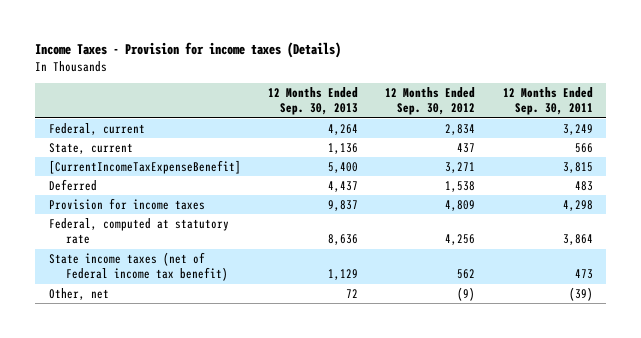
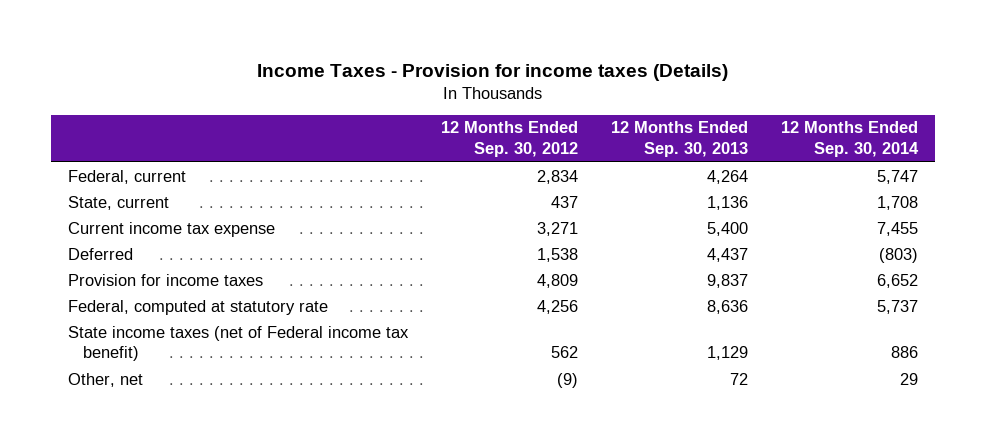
[502,86,593,116] 12 Months Ended Sep. 30, 2011 -> none
none -> [781,121,920,158] 12 Months Ended Sep. 30, 2014
[48,159,241,174] [CurrentIncomeTaxExpenseBenefit] -> [67,221,275,237] Current income tax expense

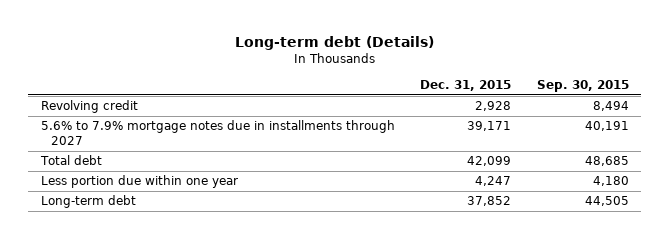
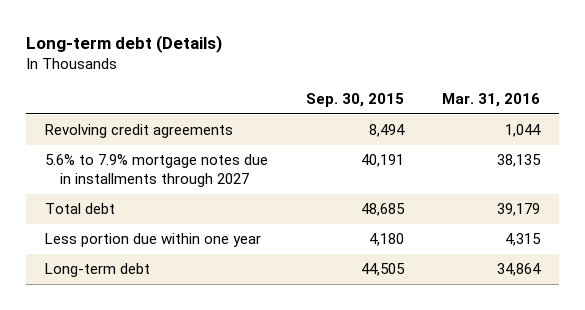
[420,79,512,91] Dec. 31, 2015 -> none
none -> [441,92,540,107] Mar. 31, 2016
[40,100,138,114] Revolving credit -> [44,124,233,139] Revolving credit agreements

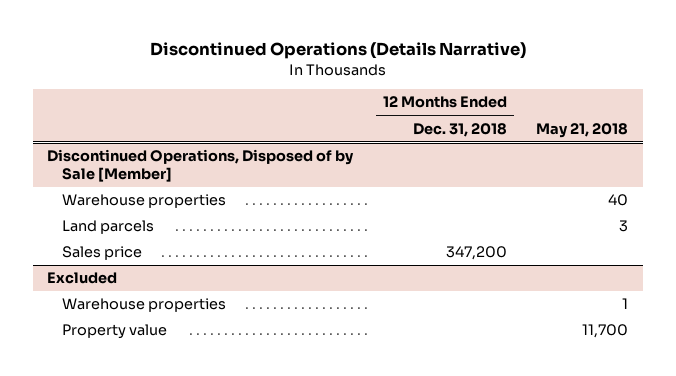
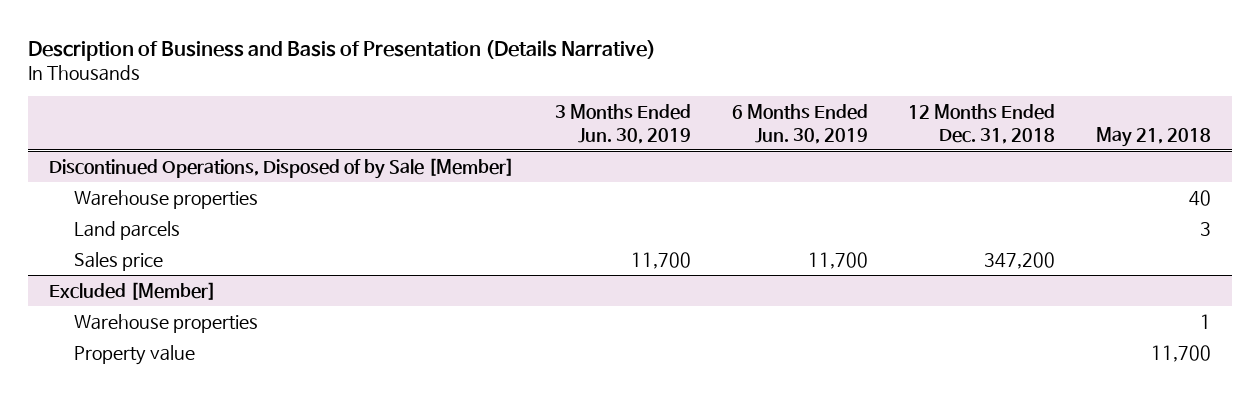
[149,42,526,60] Discontinued Operations (Details Narrative) -> [28,39,657,61] Description of Business and Basis of Presentation (Details Narrative)
none -> [554,104,691,144] 3 Months Ended Jun. 30, 2019
none -> [731,104,868,144] 6 Months Ended Jun. 30, 2019
[47,272,118,285] Excluded -> [48,281,216,300] Excluded [Member]

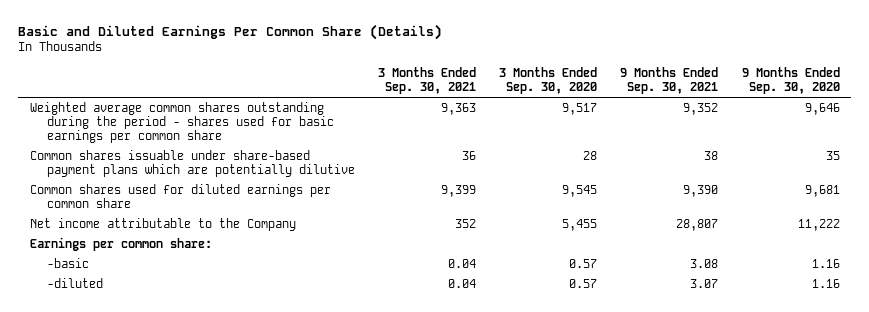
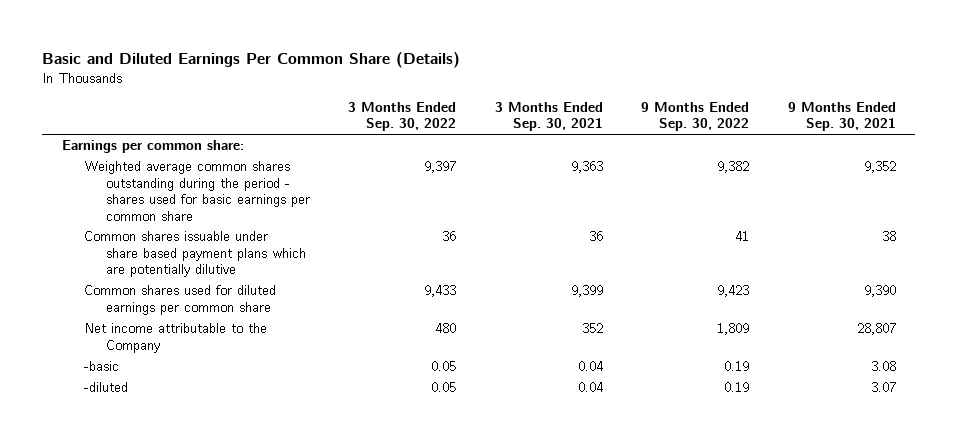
[499,67,598,94] 3 Months Ended Sep. 30, 2020 -> none
[741,67,840,94] 9 Months Ended Sep. 30, 2020 -> none
none -> [348,101,457,132] 3 Months Ended Sep. 30, 2022
none -> [641,101,750,132] 9 Months Ended Sep. 30, 2022
[29,237,212,252] Earnings per common share: -> [61,140,244,154] Earnings per common share:
[29,150,355,178] Common shares issuable under share-based payment plans which are potentially dilutive -> [83,231,306,278] Common shares issuable under share based payment plans which are potentially dilutive

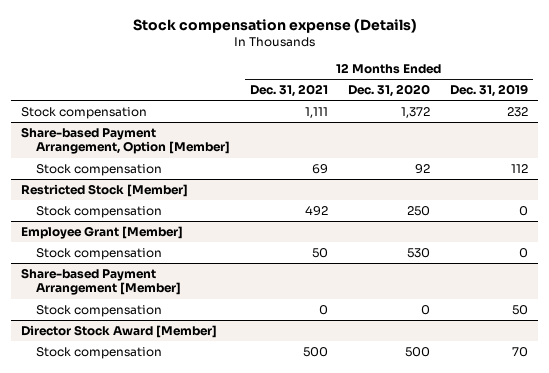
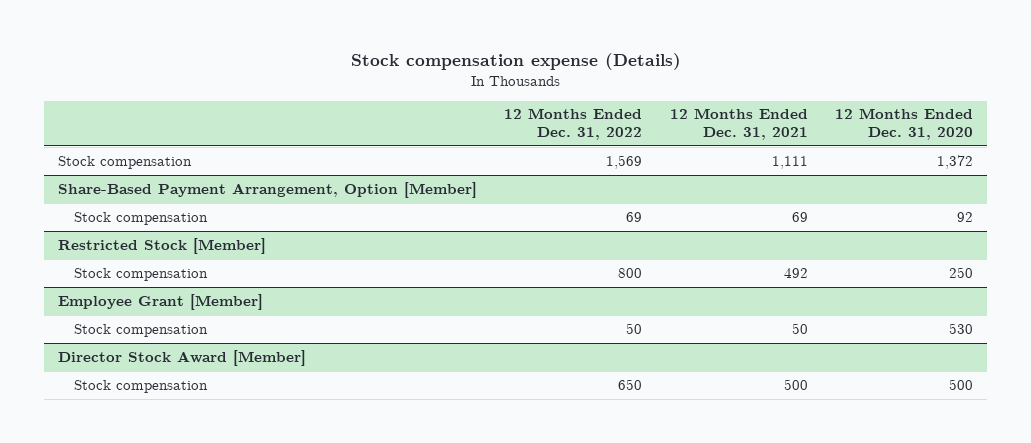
[449,84,528,98] Dec. 31, 2019 -> none
none -> [504,108,643,140] 12 Months Ended Dec. 31, 2022
[21,126,231,155] Share-based Payment Arrangement, Option [Member] -> [57,181,477,198] Share-Based Payment Arrangement, Option [Member]
[21,267,182,296] Share-based Payment Arrangement [Member] -> none
[36,304,163,317] Stock compensation -> none

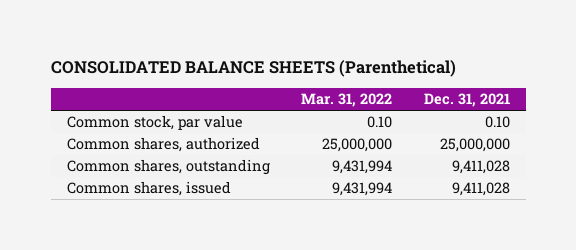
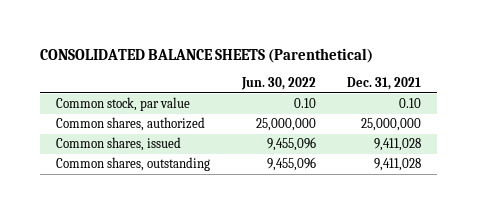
[301,93,393,108] Mar. 31, 2022 -> none
none -> [240,76,316,90] Jun. 30, 2022
[66,159,270,176] Common shares, outstanding -> [56,157,211,172] Common shares, outstanding

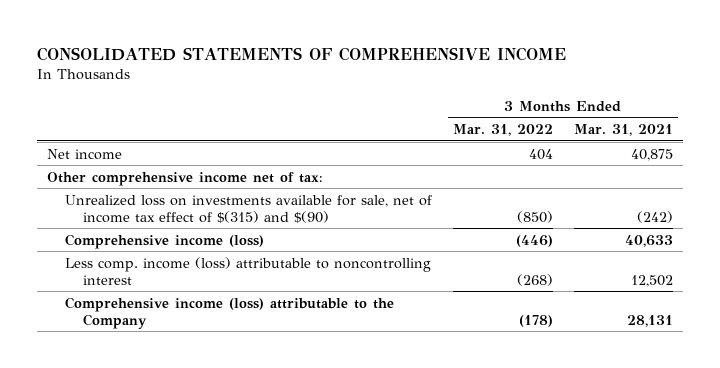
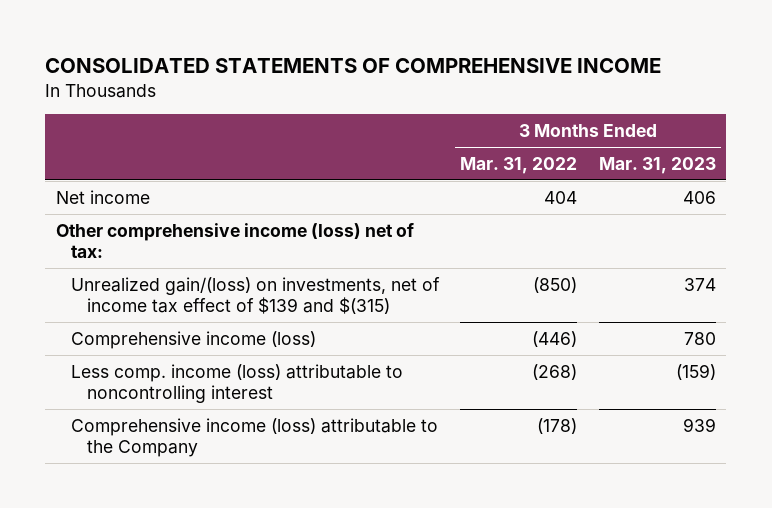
[573,123,673,136] Mar. 31, 2021 -> none
none -> [598,157,716,175] Mar. 31, 2023
[47,171,324,186] Other comprehensive income net of tax: -> [55,222,414,259] Other comprehensive income (loss) net of tax:
[65,194,433,223] Unrealized loss on investments available for sale, net of income tax effect of $(315) and $(90) -> [71,276,441,315] Unrealized gain/(loss) on investments, net of income tax effect of $139 and $(315)

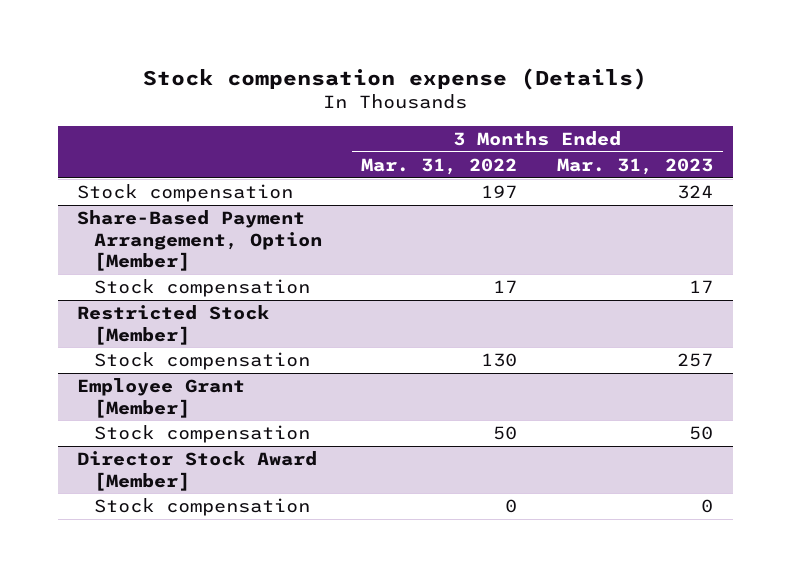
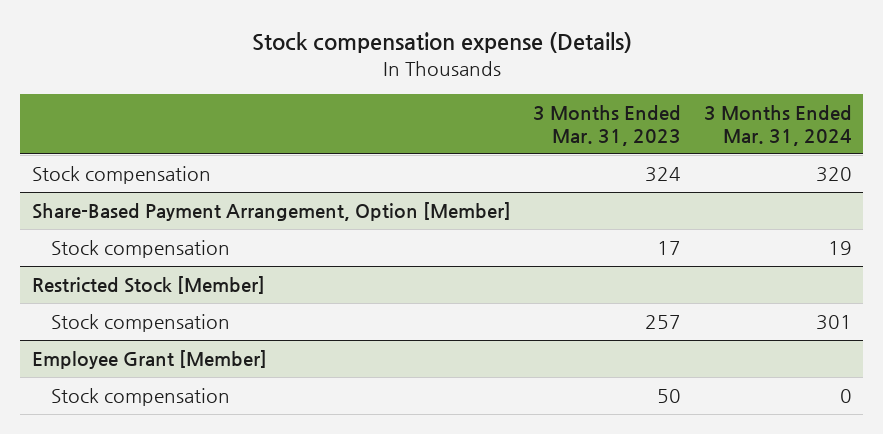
[361,157,518,175] Mar. 31, 2022 -> none
none -> [703,105,852,146] 3 Months Ended Mar. 31, 2024
[77,451,318,491] Director Stock Award [Member] -> none
[94,498,311,517] Stock compensation -> none

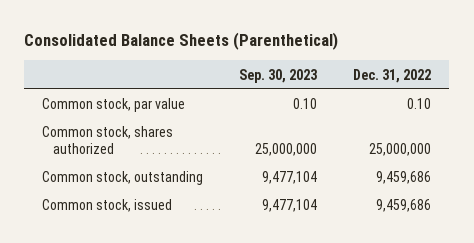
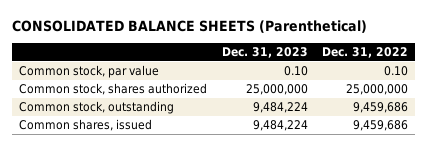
[24,32,339,51] Consolidated Balance Sheets (Parenthetical) -> [12,19,368,33] CONSOLIDATED BALANCE SHEETS (Parenthetical)
[239,68,318,83] Sep. 30, 2023 -> none
none -> [221,46,308,58] Dec. 31, 2023
[42,199,173,213] Common stock, issued -> [19,119,153,132] Common shares, issued

